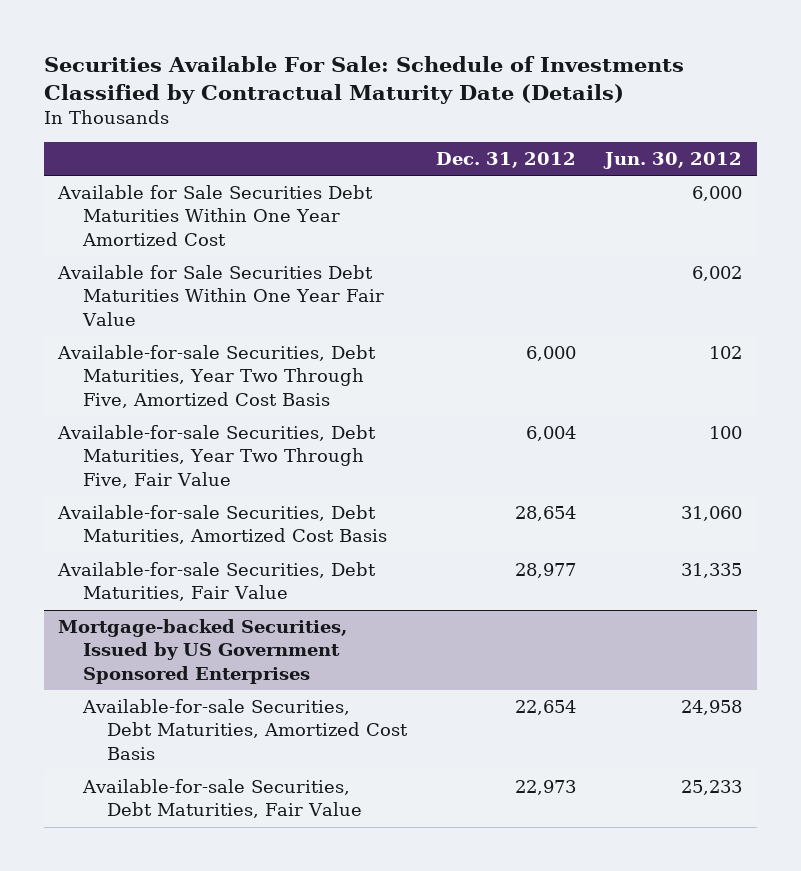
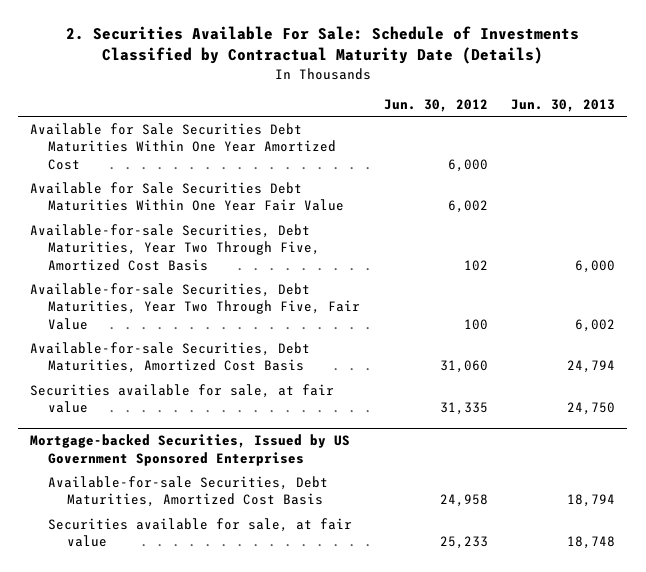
[43,55,684,104] Securities Available For Sale: Schedule of Investments Classified by Contractual Maturity Date (Details) -> [65,26,579,65] 2. Securities Available For Sale: Schedule of Investments Classified by Contractual Maturity Date (Details)
[436,152,577,169] Dec. 31, 2012 -> none
none -> [511,98,616,112] Jun. 30, 2013
[57,562,377,602] Available-for-sale Securities, Debt Maturities, Fair Value -> [30,383,335,414] Securities available for sale, at fair value
[81,779,363,819] Available-for-sale Securities, Debt Maturities, Fair Value -> [48,517,353,548] Securities available for sale, at fair value

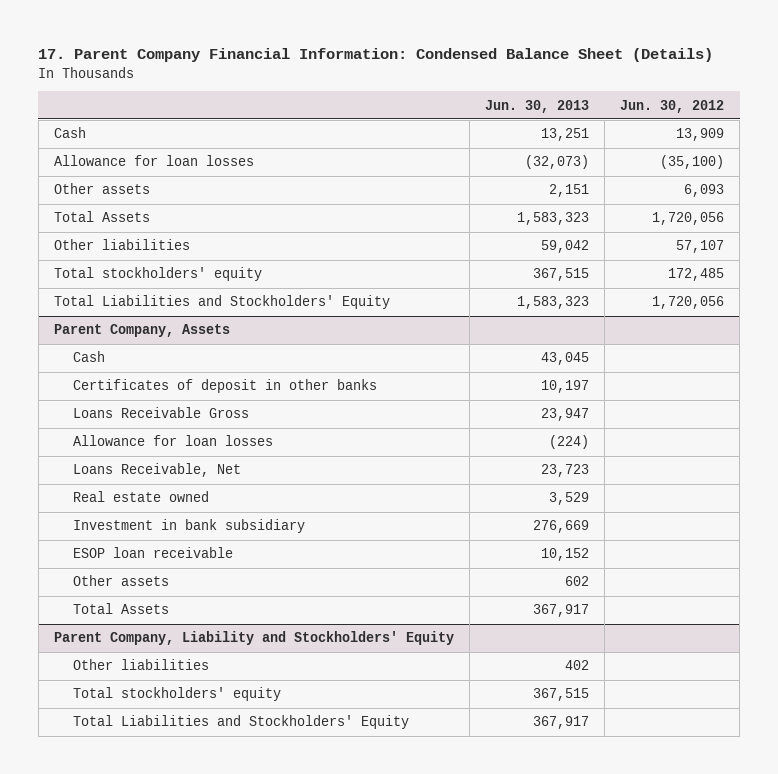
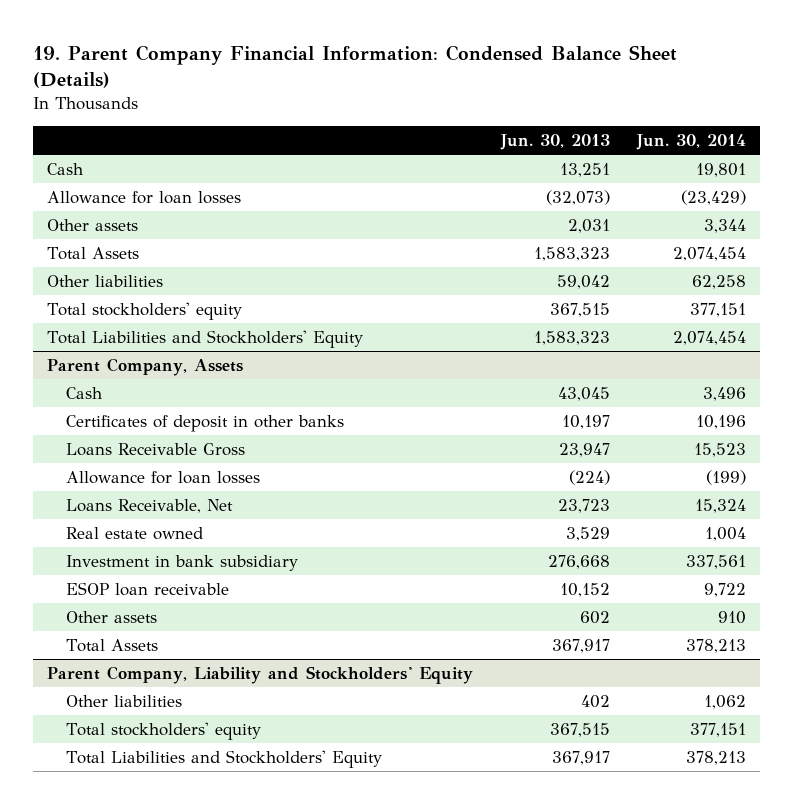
[38,48,714,63] 17. Parent Company Financial Information: Condensed Balance Sheet (Details) -> [33,44,678,89] 19. Parent Company Financial Information: Condensed Balance Sheet (Details)
[620,99,725,113] Jun. 30, 2012 -> none
none -> [635,134,746,151] Jun. 30, 2014
[548,184,589,198] 2,151 -> [567,219,610,234] 2,031
[532,520,589,534] 276,669 -> [547,555,610,570] 276,668

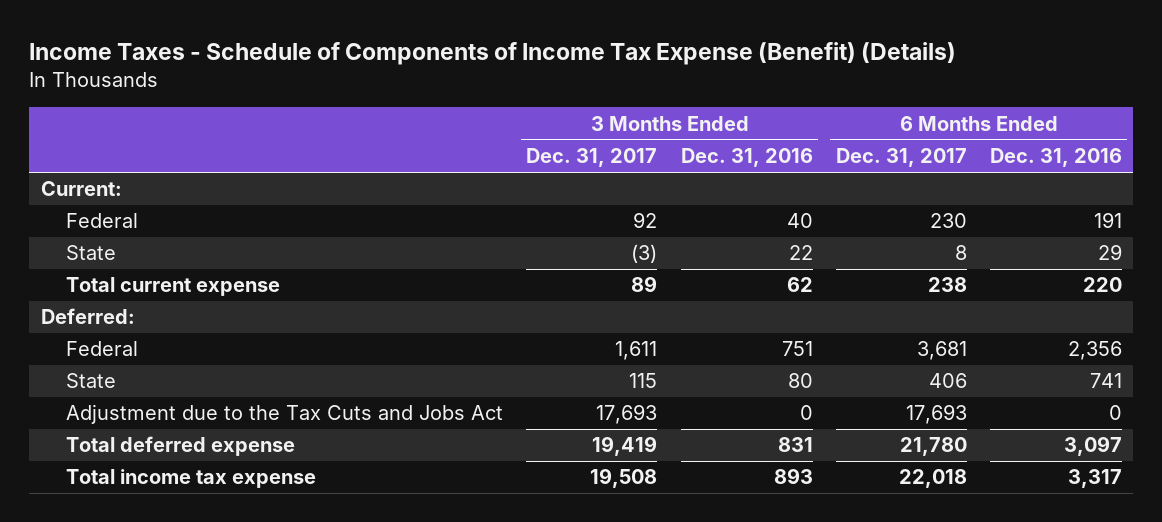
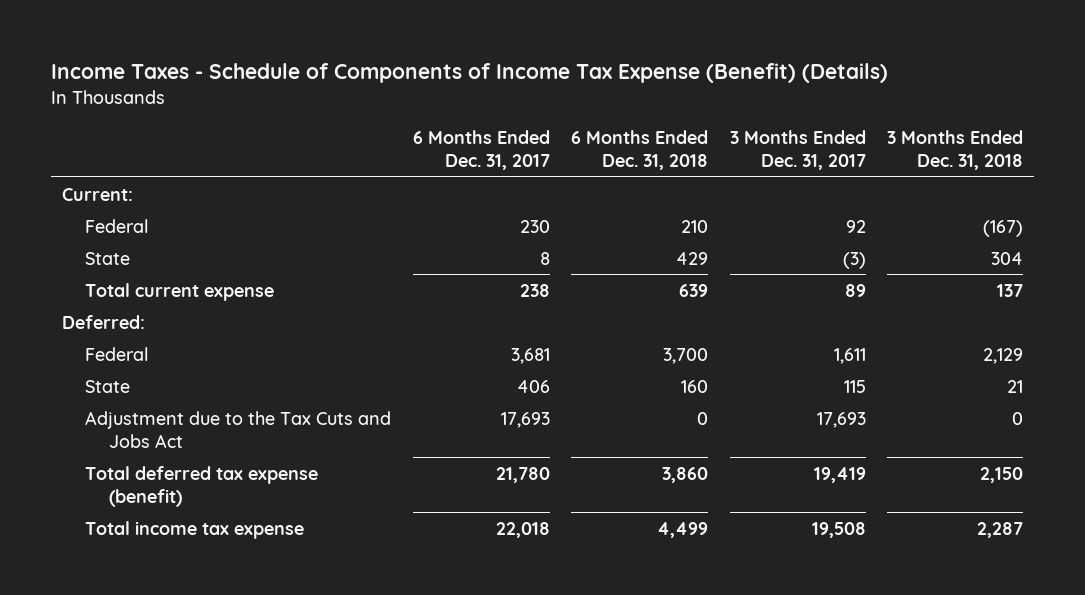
[680,148,813,168] Dec. 31, 2016 -> none
[989,148,1122,168] Dec. 31, 2016 -> none
none -> [571,130,709,171] 6 Months Ended Dec. 31, 2018
none -> [887,130,1024,171] 3 Months Ended Dec. 31, 2018
[66,436,296,457] Total deferred expense -> [85,465,319,507] Total deferred tax expense (benefit)

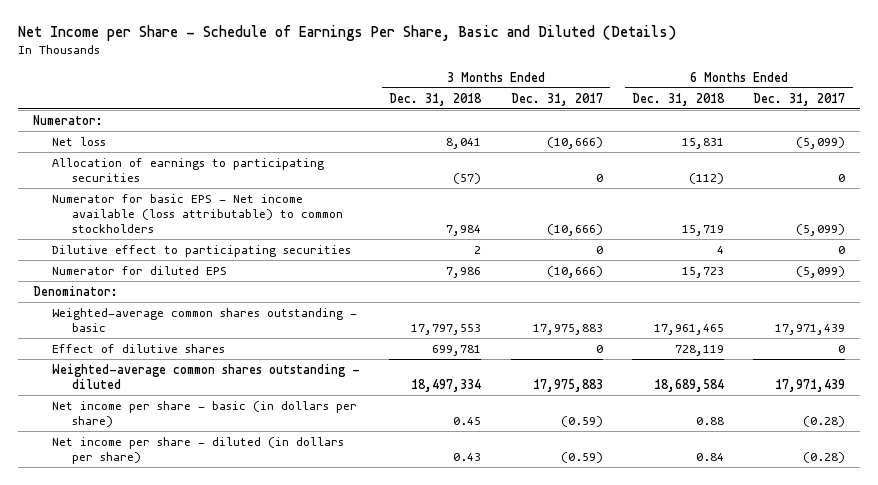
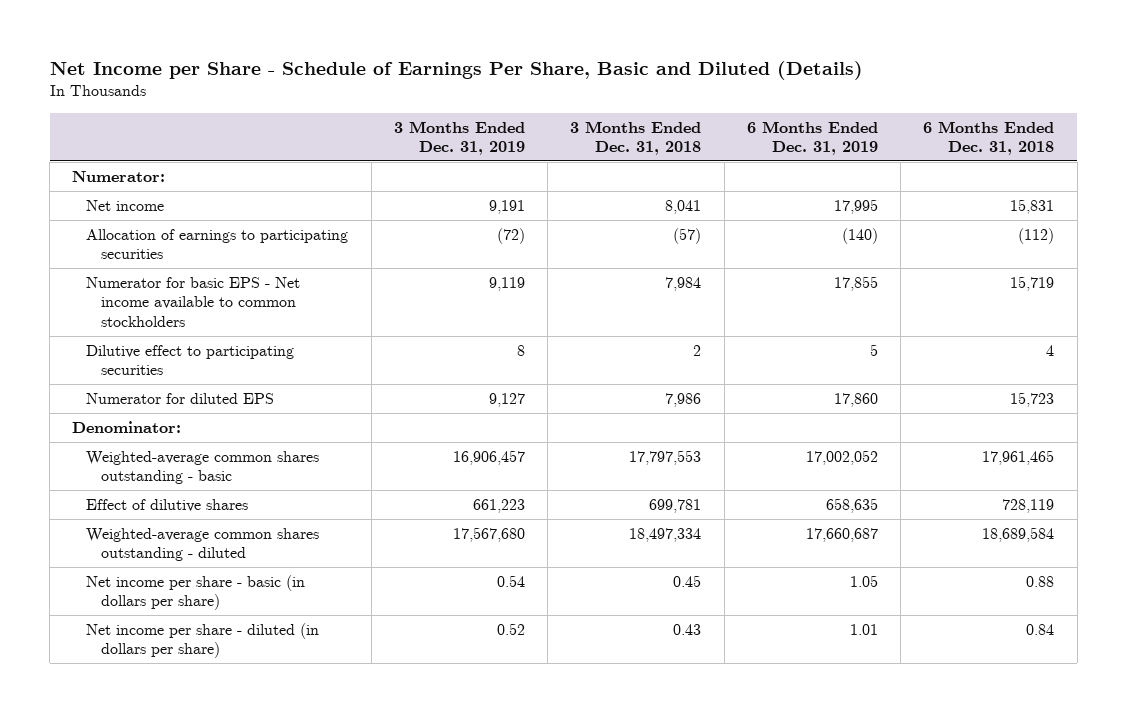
[510,92,603,106] Dec. 31, 2017 -> none
[753,92,846,106] Dec. 31, 2017 -> none
none -> [393,120,525,155] 3 Months Ended Dec. 31, 2019
none -> [746,120,878,155] 6 Months Ended Dec. 31, 2019
[52,136,107,146] Net loss -> [86,200,165,212] Net income
[52,193,343,234] Numerator for basic EPS - Net income available (loss attributable) to common stockholders -> [86,277,301,327] Numerator for basic EPS - Net income available to common stockholders

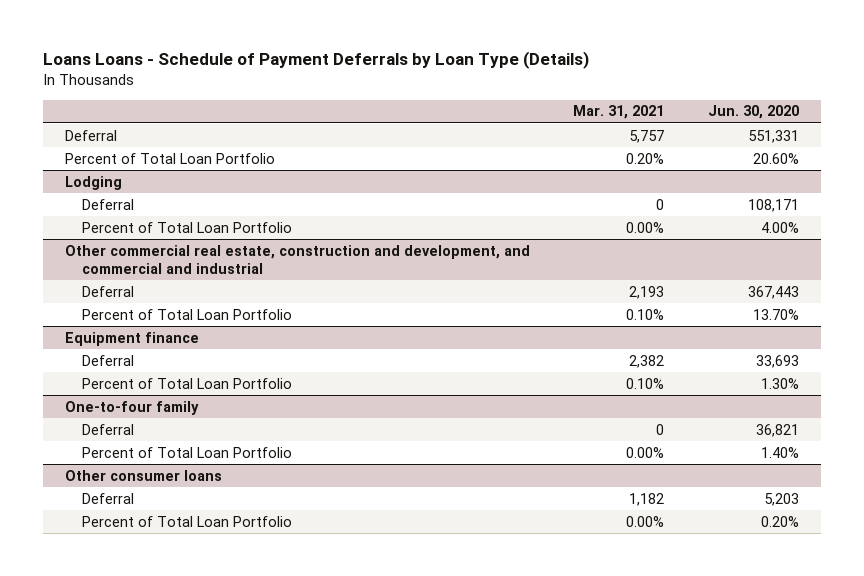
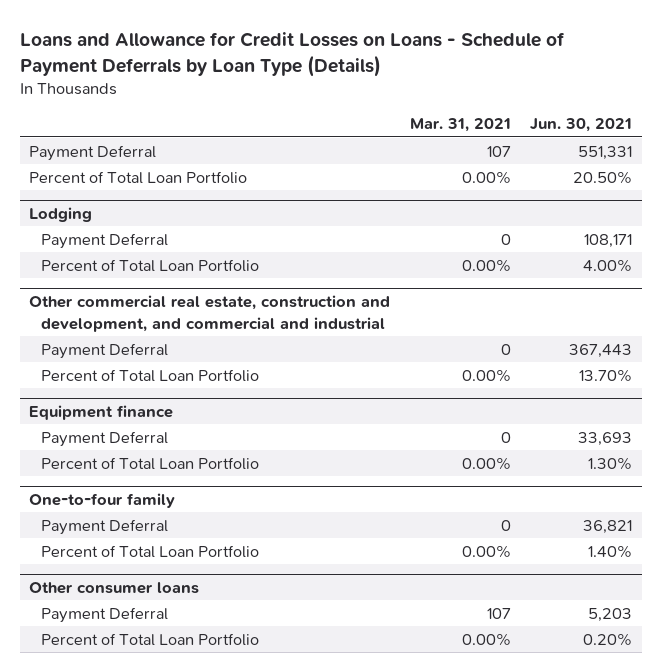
[42,51,589,70] Loans Loans - Schedule of Payment Deferrals by Loan Type (Details) -> [19,31,565,77] Loans and Allowance for Credit Losses on Loans - Schedule of Payment Deferrals by Loan Type (Details)
[707,105,799,120] Jun. 30, 2020 -> none
none -> [530,118,633,133] Jun. 30, 2021
[64,129,117,141] Deferral -> [29,144,157,161] Payment Deferral
[629,129,665,143] 5,757 -> [486,145,511,157] 107
[626,152,665,164] 0.20% -> [461,170,511,184] 0.00%
[81,198,134,210] Deferral -> [41,232,169,249] Payment Deferral
[81,285,134,297] Deferral -> [41,342,169,359] Payment Deferral
[629,285,665,299] 2,193 -> [500,343,511,355] 0
[626,308,665,320] 0.10% -> [461,368,511,382] 0.00%
[81,354,134,366] Deferral -> [41,430,169,447] Payment Deferral
[629,354,665,368] 2,382 -> [500,431,511,443] 0
[626,377,665,389] 0.10% -> [461,456,511,470] 0.00%
[81,423,134,435] Deferral -> [41,518,169,535] Payment Deferral
[81,492,134,504] Deferral -> [41,606,169,623] Payment Deferral
[629,492,665,506] 1,182 -> [486,607,511,619] 107

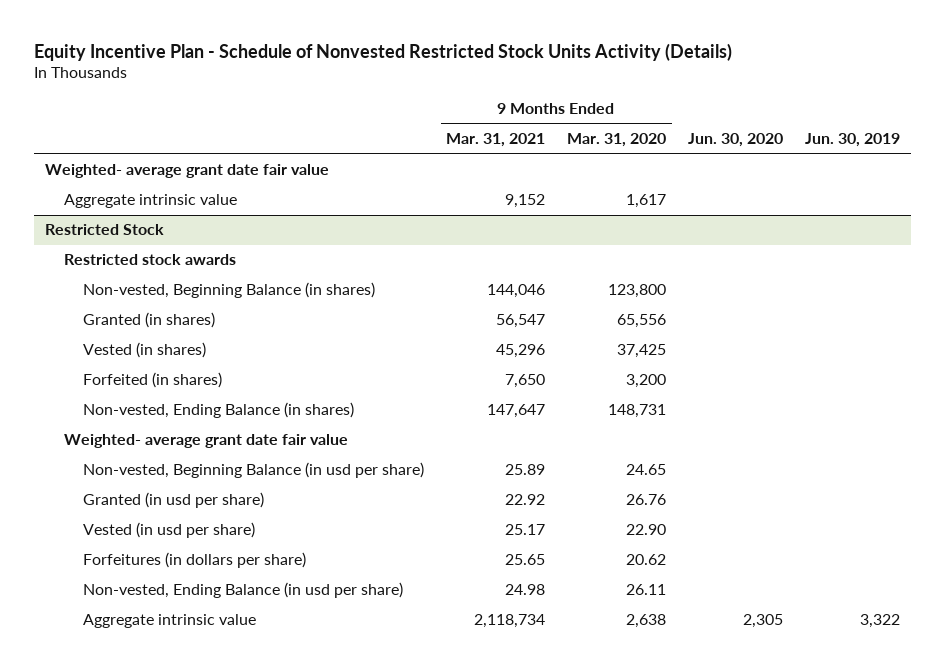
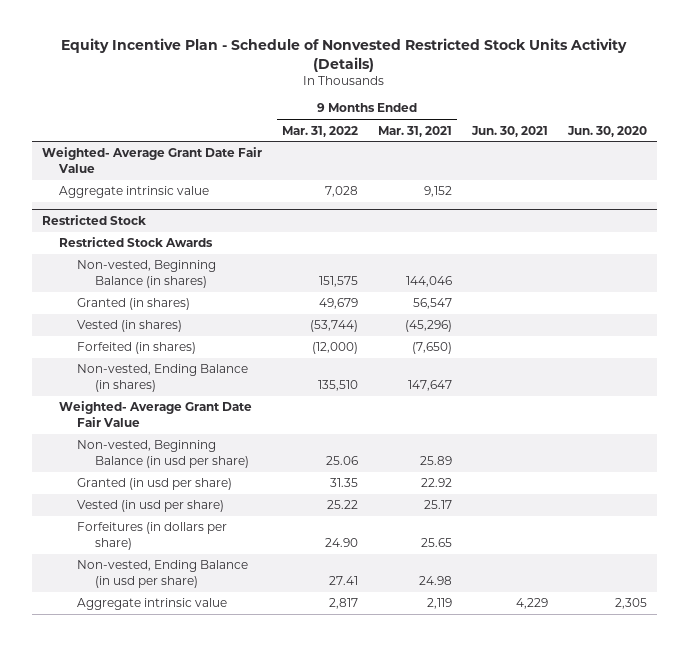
[567,133,667,148] Mar. 31, 2020 -> none
[805,133,901,148] Jun. 30, 2019 -> none
none -> [281,125,358,137] Mar. 31, 2022
none -> [470,125,548,137] Jun. 30, 2021
[44,164,329,179] Weighted- average grant date fair value -> [41,147,262,173] Weighted- Average Grant Date Fair Value
[64,254,237,266] Restricted stock awards -> [59,237,214,248] Restricted Stock Awards
[496,344,546,359] 45,296 -> [404,320,452,333] (45,296)
[505,374,546,389] 7,650 -> [411,342,452,355] (7,650)
[64,434,349,449] Weighted- average grant date fair value -> [59,401,253,427] Weighted- Average Grant Date Fair Value
[474,614,546,629] 2,118,734 -> [426,598,452,610] 2,119

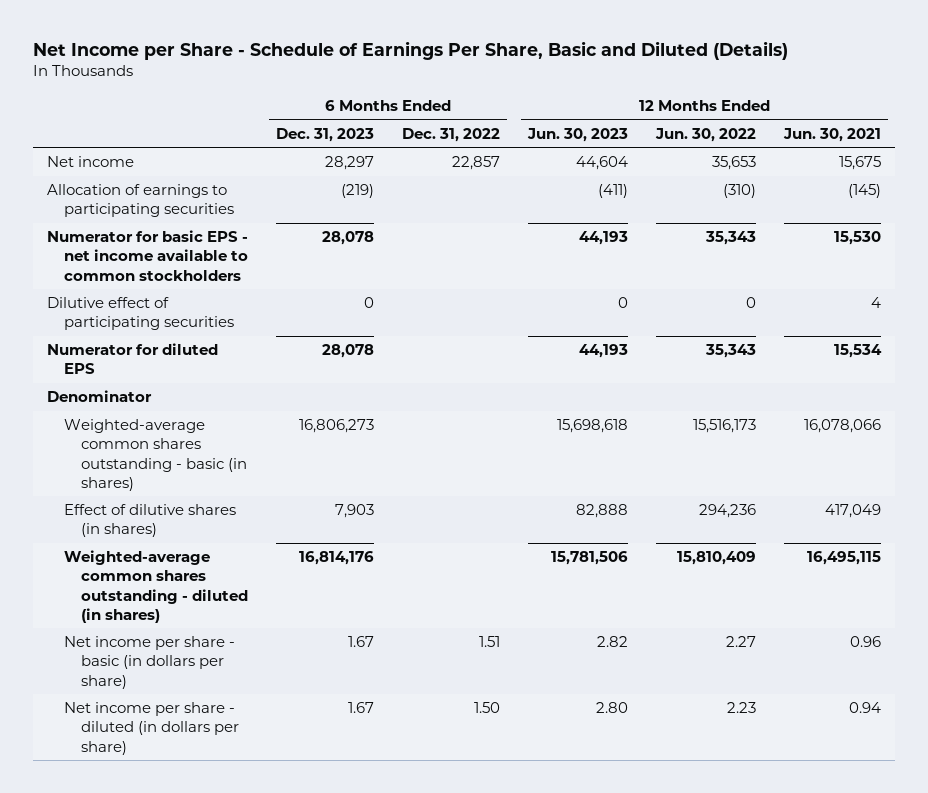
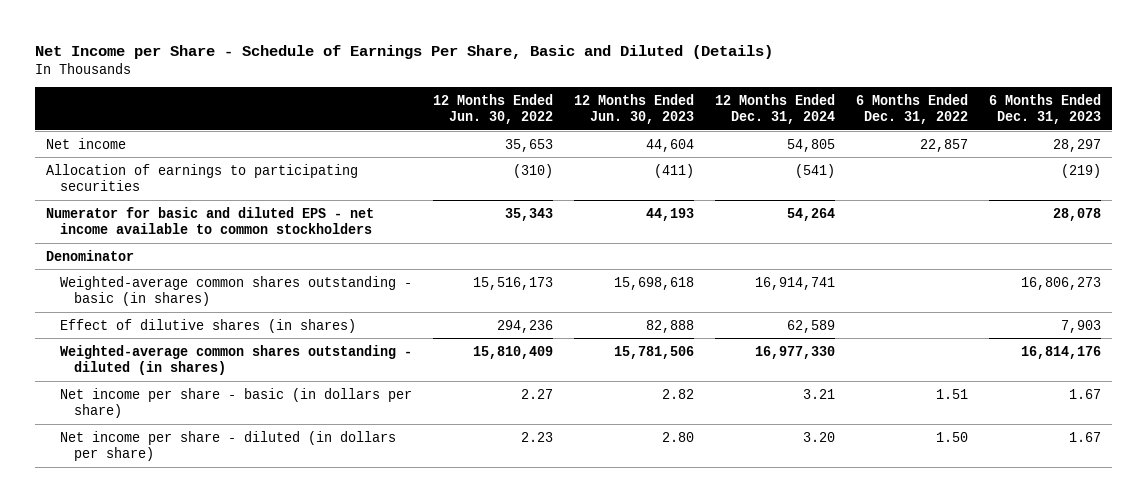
[783,127,882,142] Jun. 30, 2021 -> none
none -> [715,93,836,125] 12 Months Ended Dec. 31, 2024
[46,297,234,331] Dilutive effect of participating securities -> none
[46,343,218,375] Numerator for diluted EPS -> none
[46,230,248,281] Numerator for basic EPS - net income available to common stockholders -> [45,206,374,234] Numerator for basic and diluted EPS - net income available to common stockholders

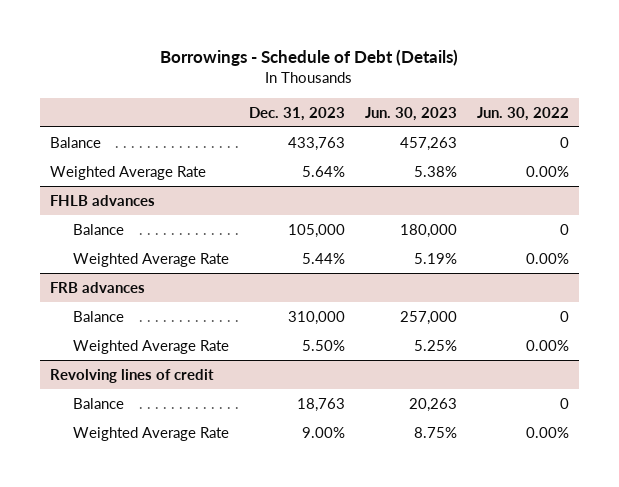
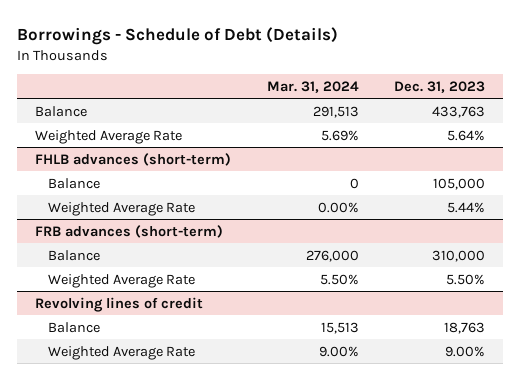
[364,106,457,121] Jun. 30, 2023 -> none
[476,106,569,121] Jun. 30, 2022 -> none
none -> [266,80,359,93] Mar. 31, 2024
[49,194,155,206] FHLB advances -> [34,152,231,166] FHLB advances (short-term)
[49,281,145,293] FRB advances -> [34,224,223,238] FRB advances (short-term)

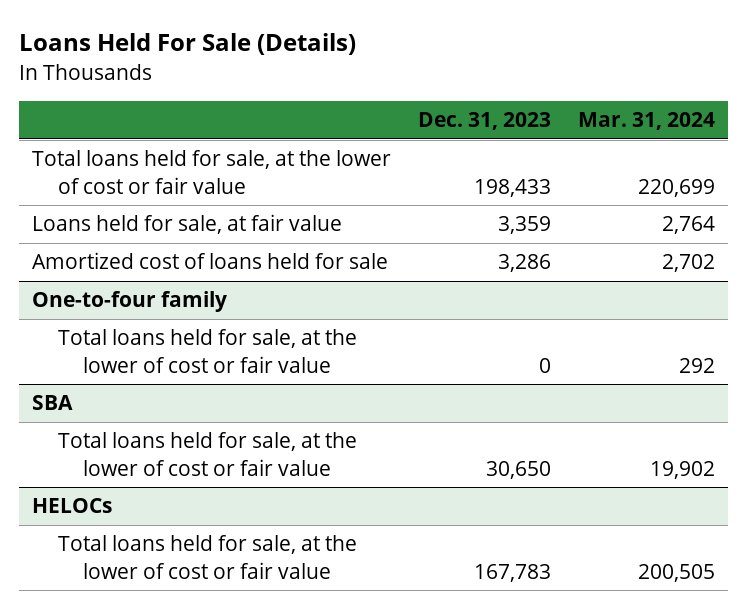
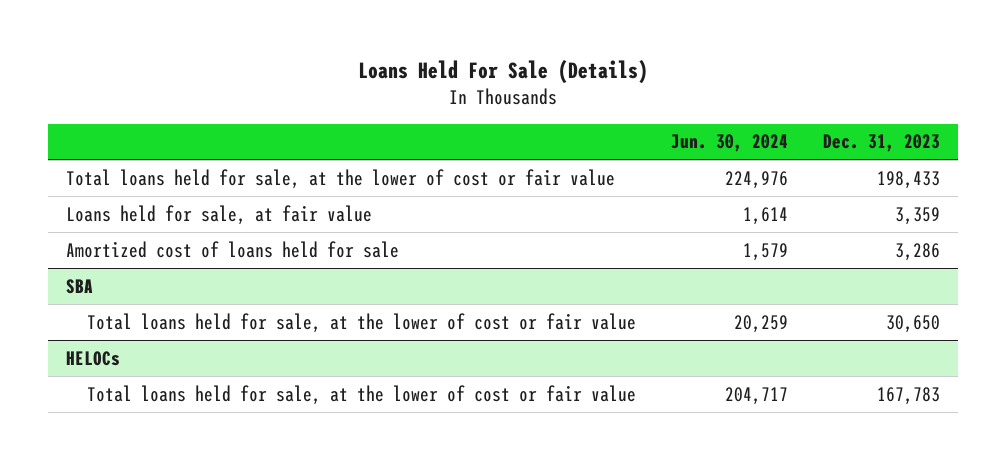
[577,112,715,131] Mar. 31, 2024 -> none
none -> [671,134,789,153] Jun. 30, 2024
[31,291,227,313] One-to-four family -> none
[57,329,357,373] Total loans held for sale, at the lower of cost or fair value -> none

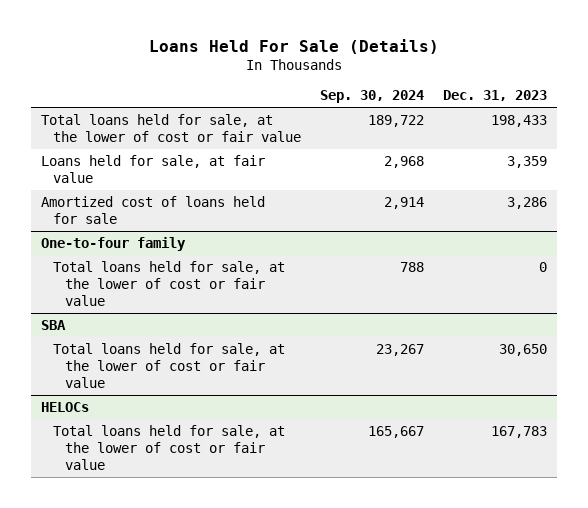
[671,134,789,153] Jun. 30, 2024 -> none
none -> [320,89,425,103] Sep. 30, 2024
none -> [40,236,186,251] One-to-four family
none -> [53,260,286,307] Total loans held for sale, at the lower of cost or fair value

